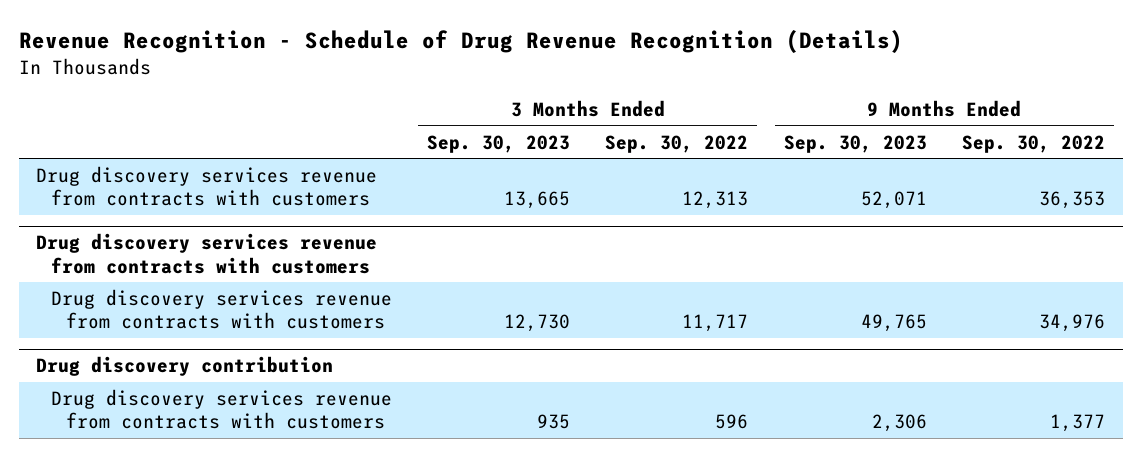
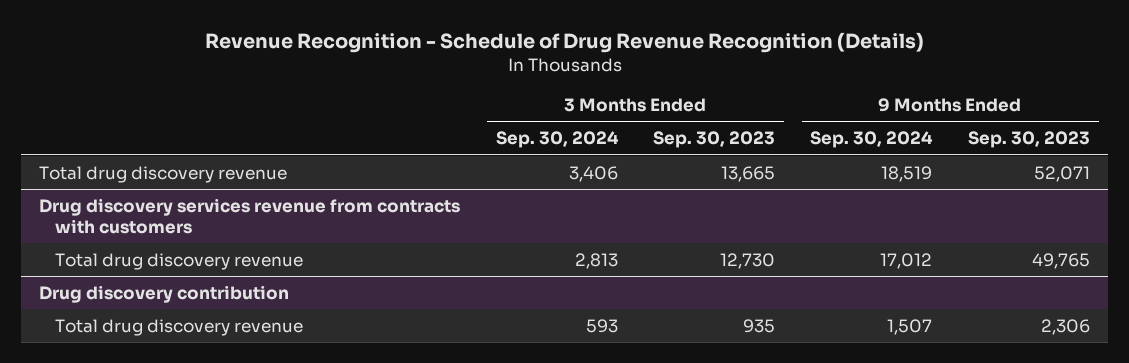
[605,134,749,153] Sep. 30, 2022 -> none
[961,134,1105,153] Sep. 30, 2022 -> none
none -> [495,131,619,149] Sep. 30, 2024
none -> [810,131,934,149] Sep. 30, 2024
[36,165,378,207] Drug discovery services revenue from contracts with customers -> [39,165,288,183] Total drug discovery revenue
[50,288,392,330] Drug discovery services revenue from contracts with customers -> [55,252,304,270] Total drug discovery revenue
[50,388,392,430] Drug discovery services revenue from contracts with customers -> [55,318,304,336] Total drug discovery revenue

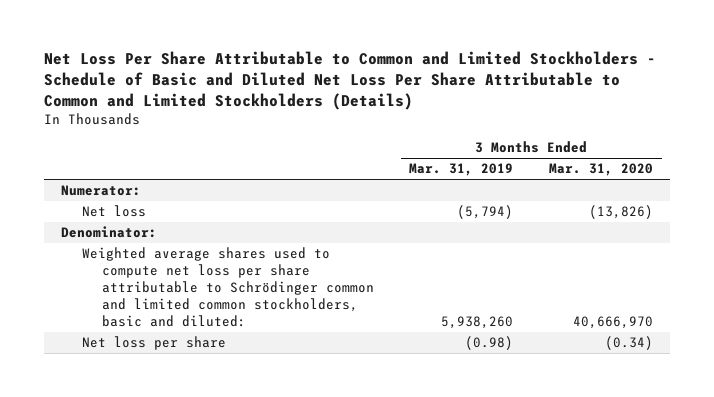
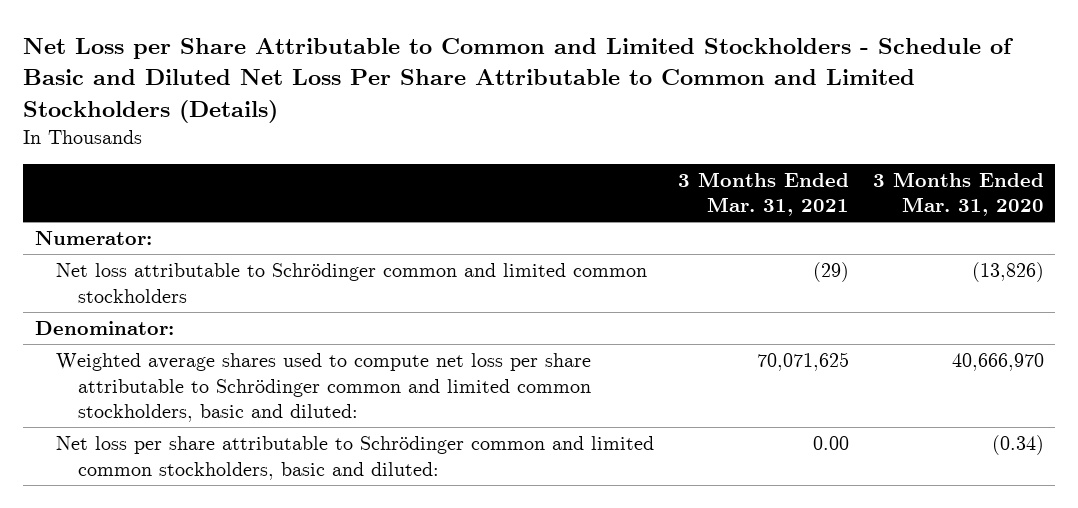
[43,51,656,110] Net Loss Per Share Attributable to Common and Limited Stockholders - Schedule of Basic and Diluted Net Loss Per Share Attributable to Common and Limited Stockholders (Details) -> [22,38,1014,123] Net Loss per Share Attributable to Common and Limited Stockholders - Schedule of Basic and Diluted Net Loss Per Share Attributable to Common and Limited Stockholders (Details)
[409,163,514,177] Mar. 31, 2019 -> none
none -> [677,171,849,217] 3 Months Ended Mar. 31, 2021
[81,205,146,218] Net loss -> [56,262,648,303] Net loss attributable to Schrödinger common and limited common stockholders
[81,336,226,351] Net loss per share -> [56,435,655,480] Net loss per share attributable to Schrödinger common and limited common stockholders, basic and diluted:

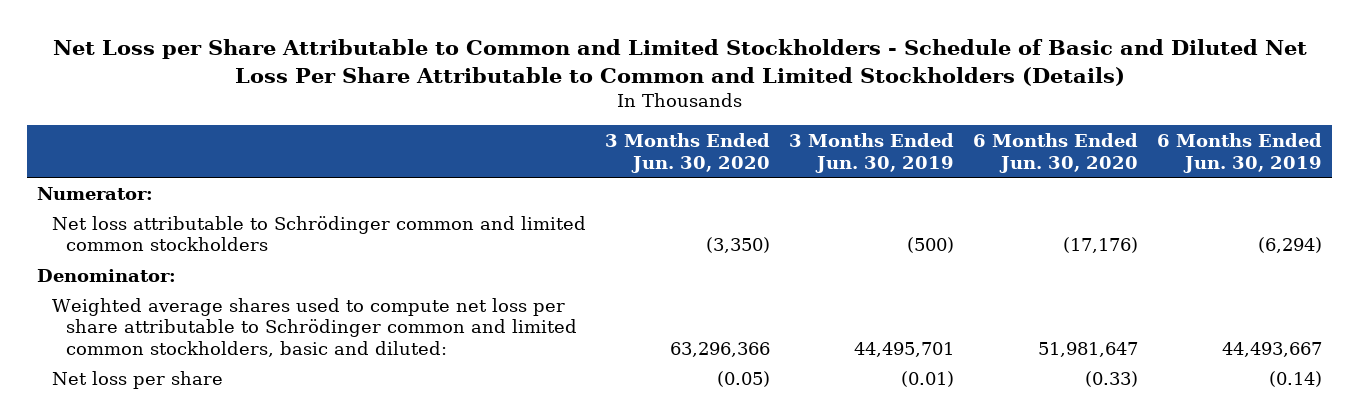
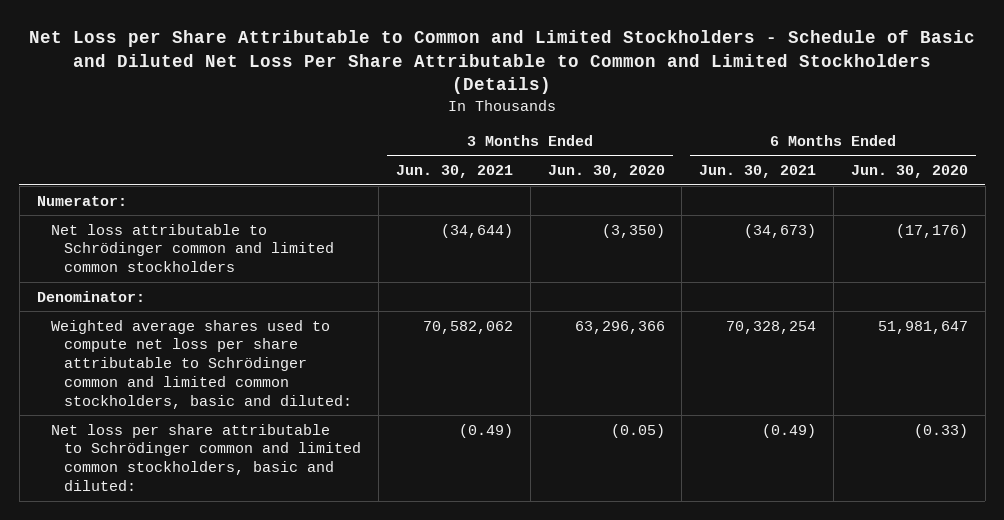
[788,132,954,173] 3 Months Ended Jun. 30, 2019 -> none
[1157,132,1323,173] 6 Months Ended Jun. 30, 2019 -> none
none -> [395,165,513,179] Jun. 30, 2021
none -> [699,165,817,179] Jun. 30, 2021
[51,370,223,389] Net loss per share -> [50,423,362,492] Net loss per share attributable to Schrödinger common and limited common stockholders, basic and diluted:

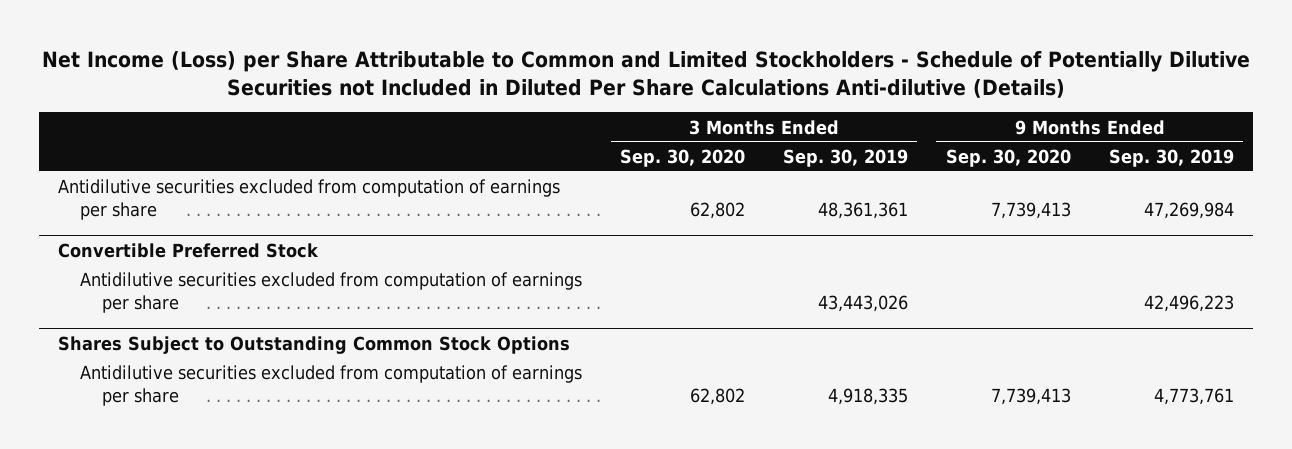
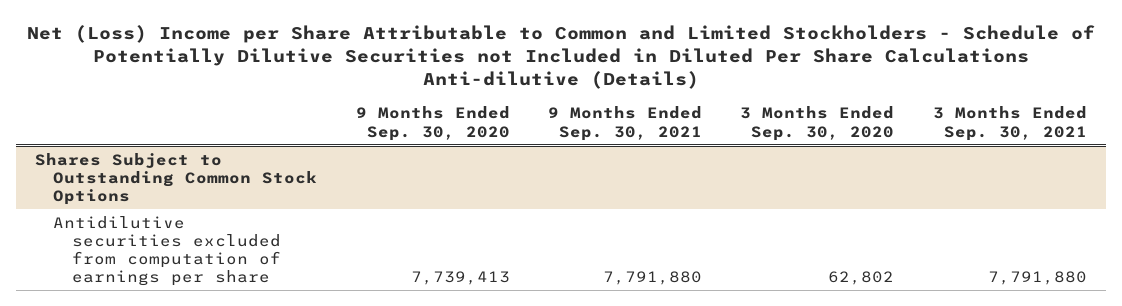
[42,50,1251,98] Net Income (Loss) per Share Attributable to Common and Limited Stockholders - Schedule of Potentially Dilutive Securities not Included in Diluted Per Share Calculations Anti-dilutive (Details) -> [26,25,1095,89] Net (Loss) Income per Share Attributable to Common and Limited Stockholders - Schedule of Potentially Dilutive Securities not Included in Diluted Per Share Calculations Anti-dilutive (Details)
[782,148,908,167] Sep. 30, 2019 -> none
[1108,148,1234,167] Sep. 30, 2019 -> none
none -> [548,106,703,141] 9 Months Ended Sep. 30, 2021
none -> [932,106,1087,141] 3 Months Ended Sep. 30, 2021
[58,179,561,221] Antidilutive securities excluded from computation of earnings per share -> none
[58,242,320,258] Convertible Preferred Stock -> none
[80,272,583,314] Antidilutive securities excluded from computation of earnings per share -> none

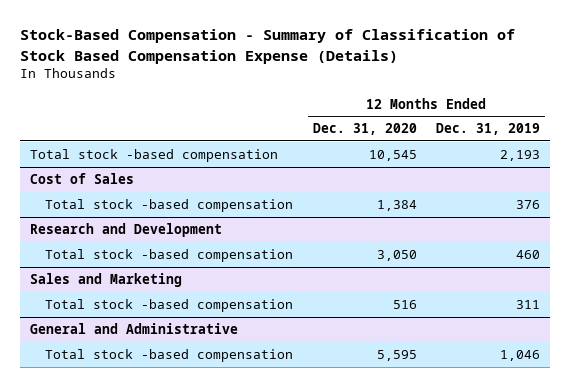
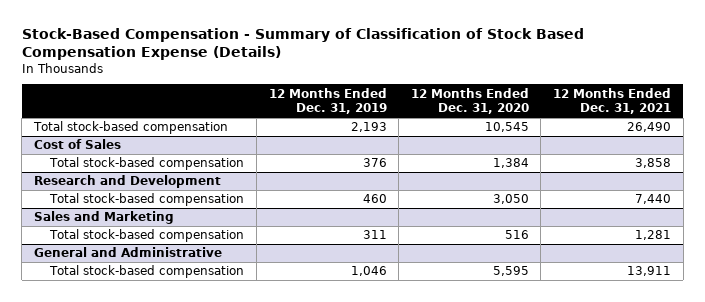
none -> [553,87,672,115] 12 Months Ended Dec. 31, 2021
[29,149,278,163] Total stock -based compensation -> [32,121,228,135] Total stock-based compensation
[45,199,294,213] Total stock -based compensation -> [49,157,245,171] Total stock-based compensation
[45,249,294,263] Total stock -based compensation -> [49,193,245,207] Total stock-based compensation
[45,299,294,313] Total stock -based compensation -> [49,229,245,243] Total stock-based compensation
[45,349,294,363] Total stock -based compensation -> [49,265,245,279] Total stock-based compensation

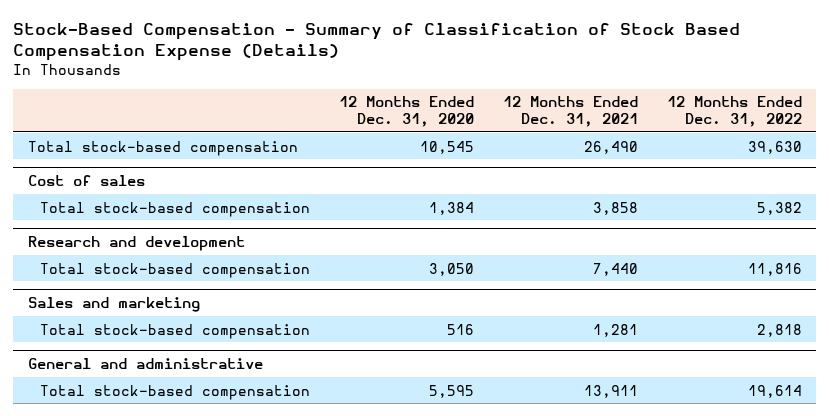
[268,87,387,115] 12 Months Ended Dec. 31, 2019 -> none
none -> [666,96,802,127] 12 Months Ended Dec. 31, 2022
[33,139,121,150] Cost of Sales -> [27,174,145,186] Cost of sales
[33,175,221,189] Research and Development -> [27,235,245,251] Research and development
[33,211,174,225] Sales and Marketing -> [27,296,200,312] Sales and marketing
[33,247,222,258] General and Administrative -> [27,357,263,369] General and administrative

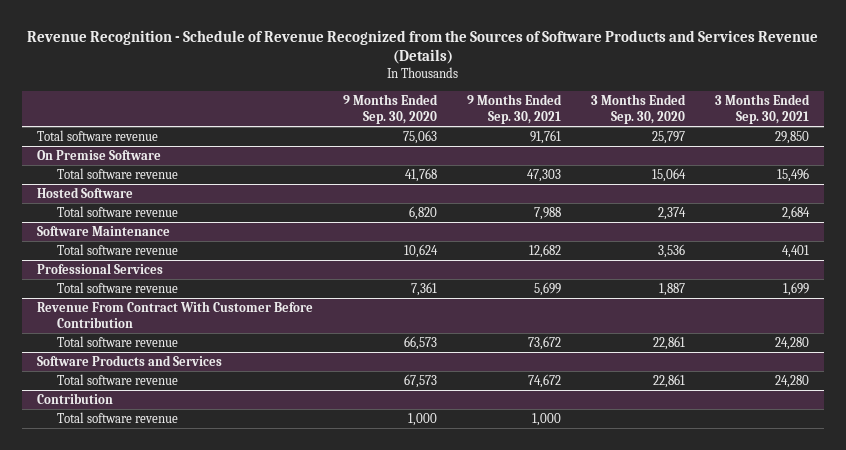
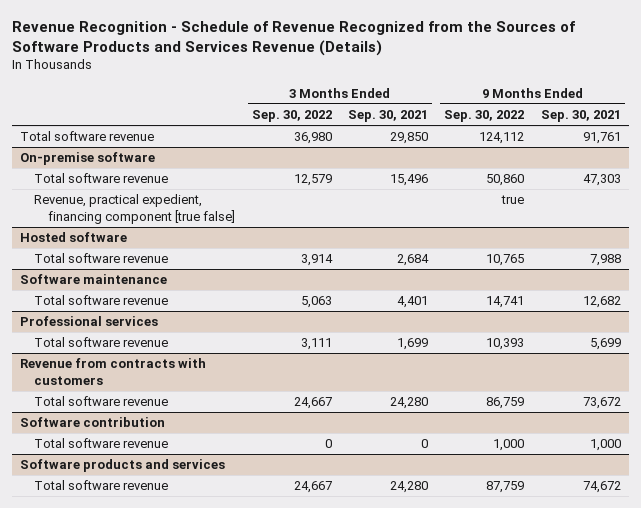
[343,94,439,124] 9 Months Ended Sep. 30, 2020 -> none
[590,94,686,124] 3 Months Ended Sep. 30, 2020 -> none
none -> [251,109,332,122] Sep. 30, 2022
none -> [444,109,525,122] Sep. 30, 2022
[37,150,162,161] On Premise Software -> [19,152,155,166] On-premise software
none -> [34,194,236,224] Revenue, practical expedient, financing component [true false]
[37,187,134,199] Hosted Software -> [19,232,127,243] Hosted software
[37,226,171,237] Software Maintenance -> [19,274,167,285] Software maintenance
[37,263,164,275] Professional Services -> [19,316,158,327] Professional services
[37,301,314,328] Revenue From Contract With Customer Before Contribution -> [19,358,206,385] Revenue from contracts with customers
none -> [19,417,165,428] Software contribution
none -> [34,438,169,449] Total software revenue
[37,355,223,367] Software Products and Services -> [19,459,225,473] Software products and services
[37,393,114,405] Contribution -> none
[56,412,178,424] Total software revenue -> none

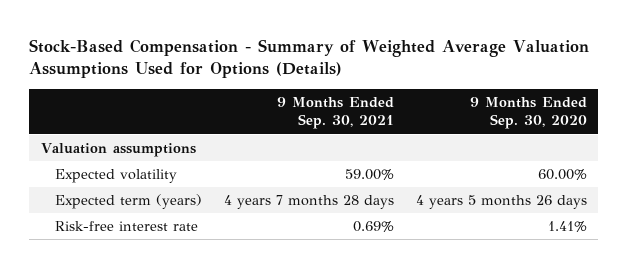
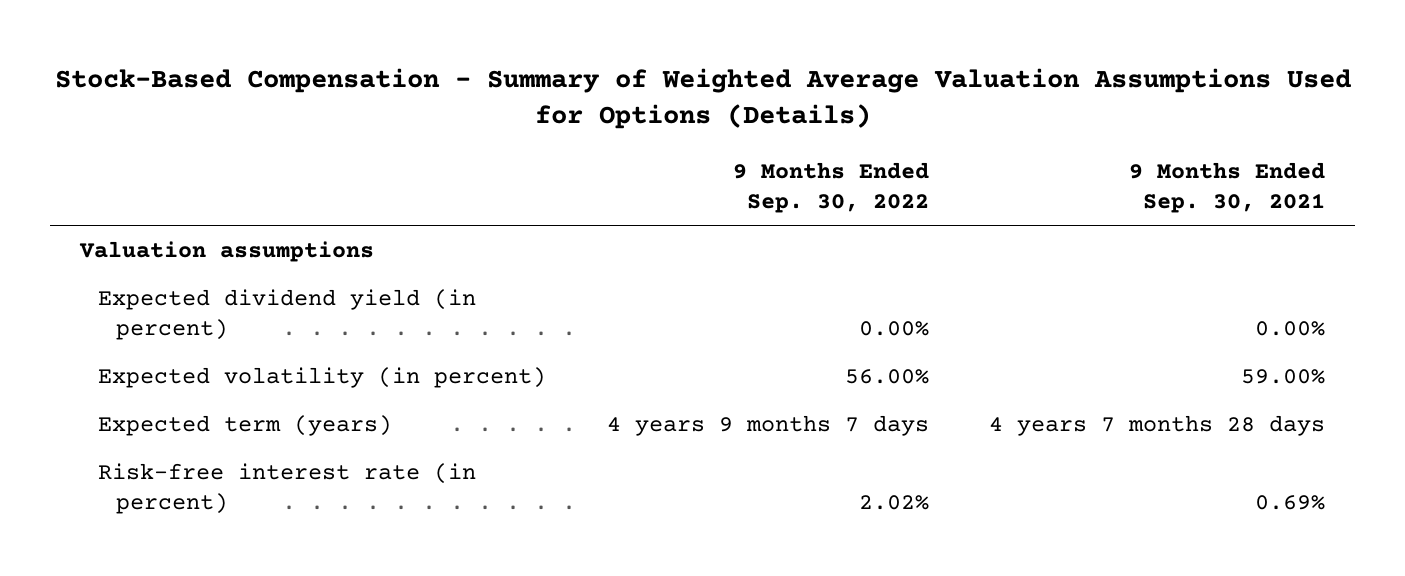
[470,96,588,130] 9 Months Ended Sep. 30, 2020 -> none
none -> [732,162,929,214] 9 Months Ended Sep. 30, 2022
none -> [98,289,477,341] Expected dividend yield (in percent)
[55,169,178,184] Expected volatility -> [98,367,547,389] Expected volatility (in percent)
[55,221,199,232] Risk-free interest rate -> [98,463,477,515] Risk-free interest rate (in percent)

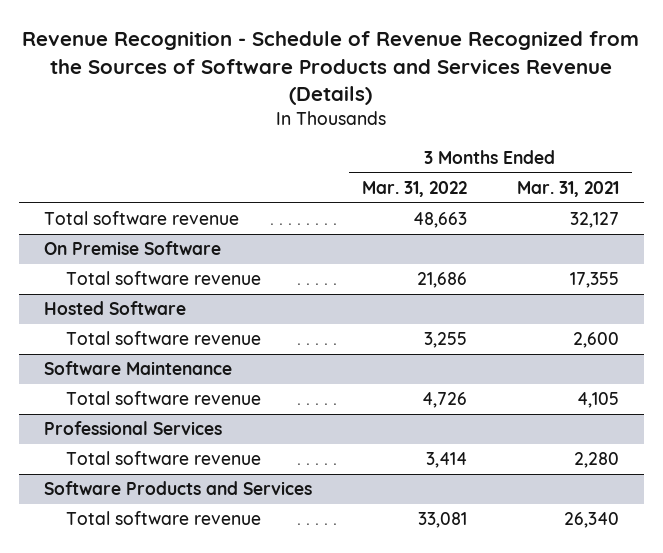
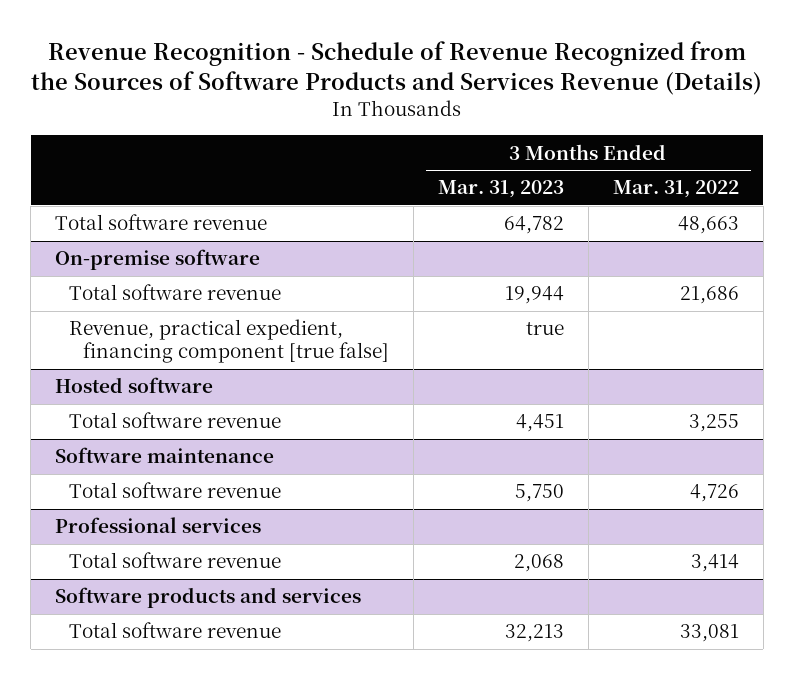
[517,181,620,198] Mar. 31, 2021 -> none
none -> [438,180,565,199] Mar. 31, 2023
[43,241,221,256] On Premise Software -> [55,249,261,271] On-premise software
none -> [69,319,390,364] Revenue, practical expedient, financing component [true false]
[43,301,186,316] Hosted Software -> [55,377,214,394] Hosted software
[43,361,232,376] Software Maintenance -> [55,447,275,464] Software maintenance
[43,421,222,436] Professional Services -> [55,517,262,534] Professional services
[43,481,312,496] Software Products and Services -> [55,587,362,609] Software products and services

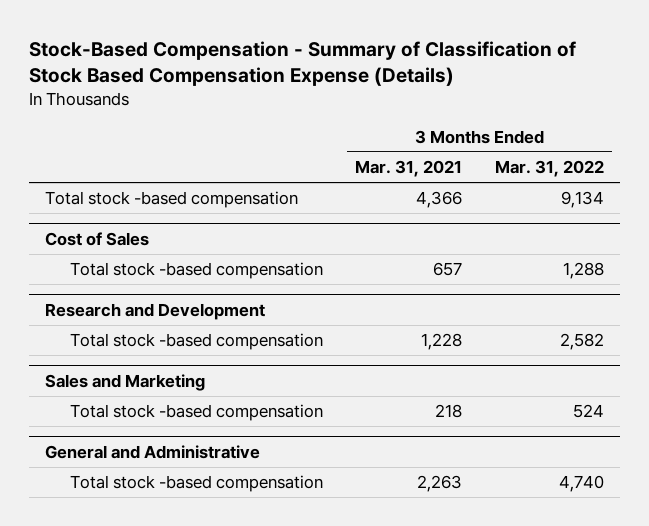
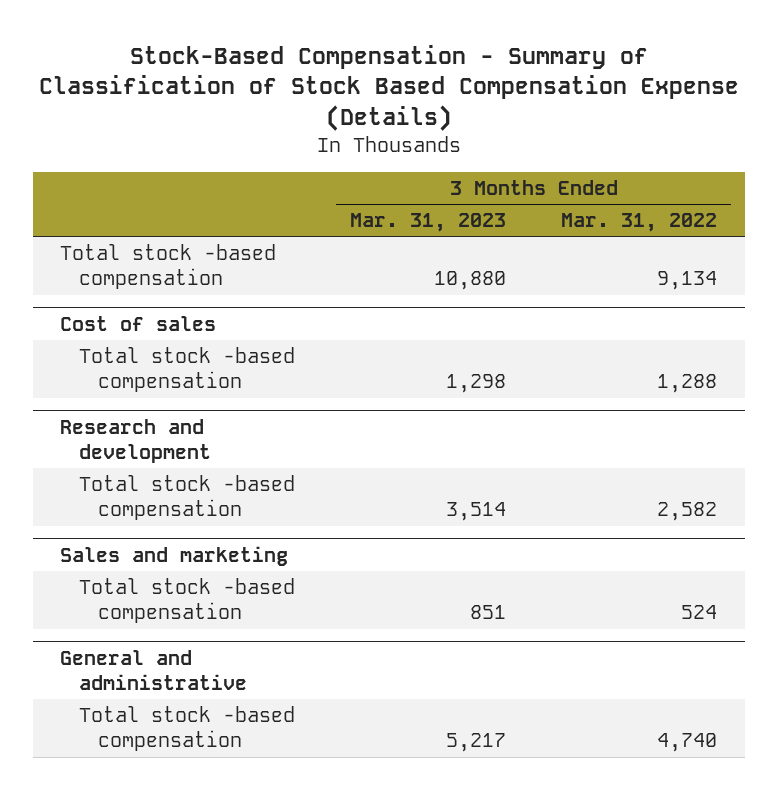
[355,159,463,177] Mar. 31, 2021 -> none
none -> [350,213,507,233] Mar. 31, 2023
[45,231,150,246] Cost of Sales -> [60,315,217,331] Cost of sales
[45,302,266,320] Research and Development -> [60,418,212,464] Research and development
[45,373,206,391] Sales and Marketing -> [60,545,289,566] Sales and marketing
[45,444,261,459] General and Administrative -> [60,649,248,691] General and administrative

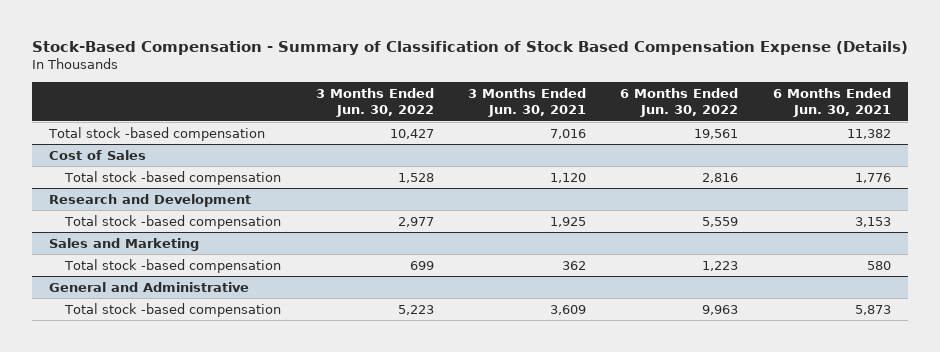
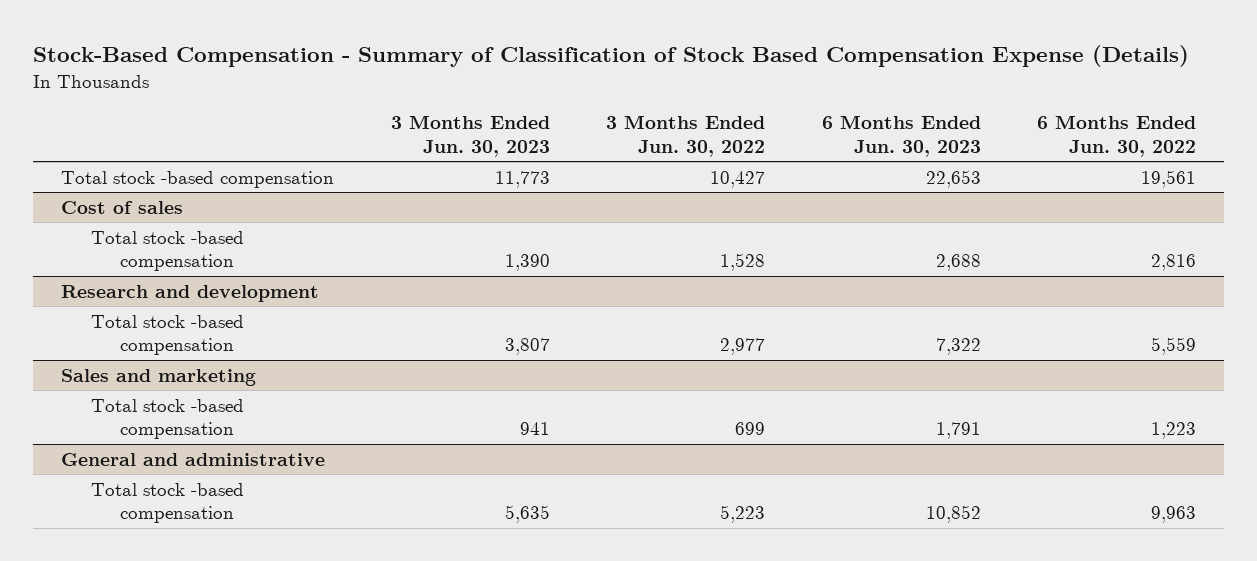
[467,87,586,118] 3 Months Ended Jun. 30, 2021 -> none
[772,87,891,118] 6 Months Ended Jun. 30, 2021 -> none
none -> [390,114,550,157] 3 Months Ended Jun. 30, 2023
none -> [821,114,981,157] 6 Months Ended Jun. 30, 2023
[48,149,146,160] Cost of Sales -> [61,200,184,214] Cost of sales
[48,193,251,207] Research and Development -> [61,284,320,302] Research and development
[48,237,199,251] Sales and Marketing -> [61,368,257,386] Sales and marketing
[48,281,249,292] General and Administrative -> [61,452,326,466] General and administrative

